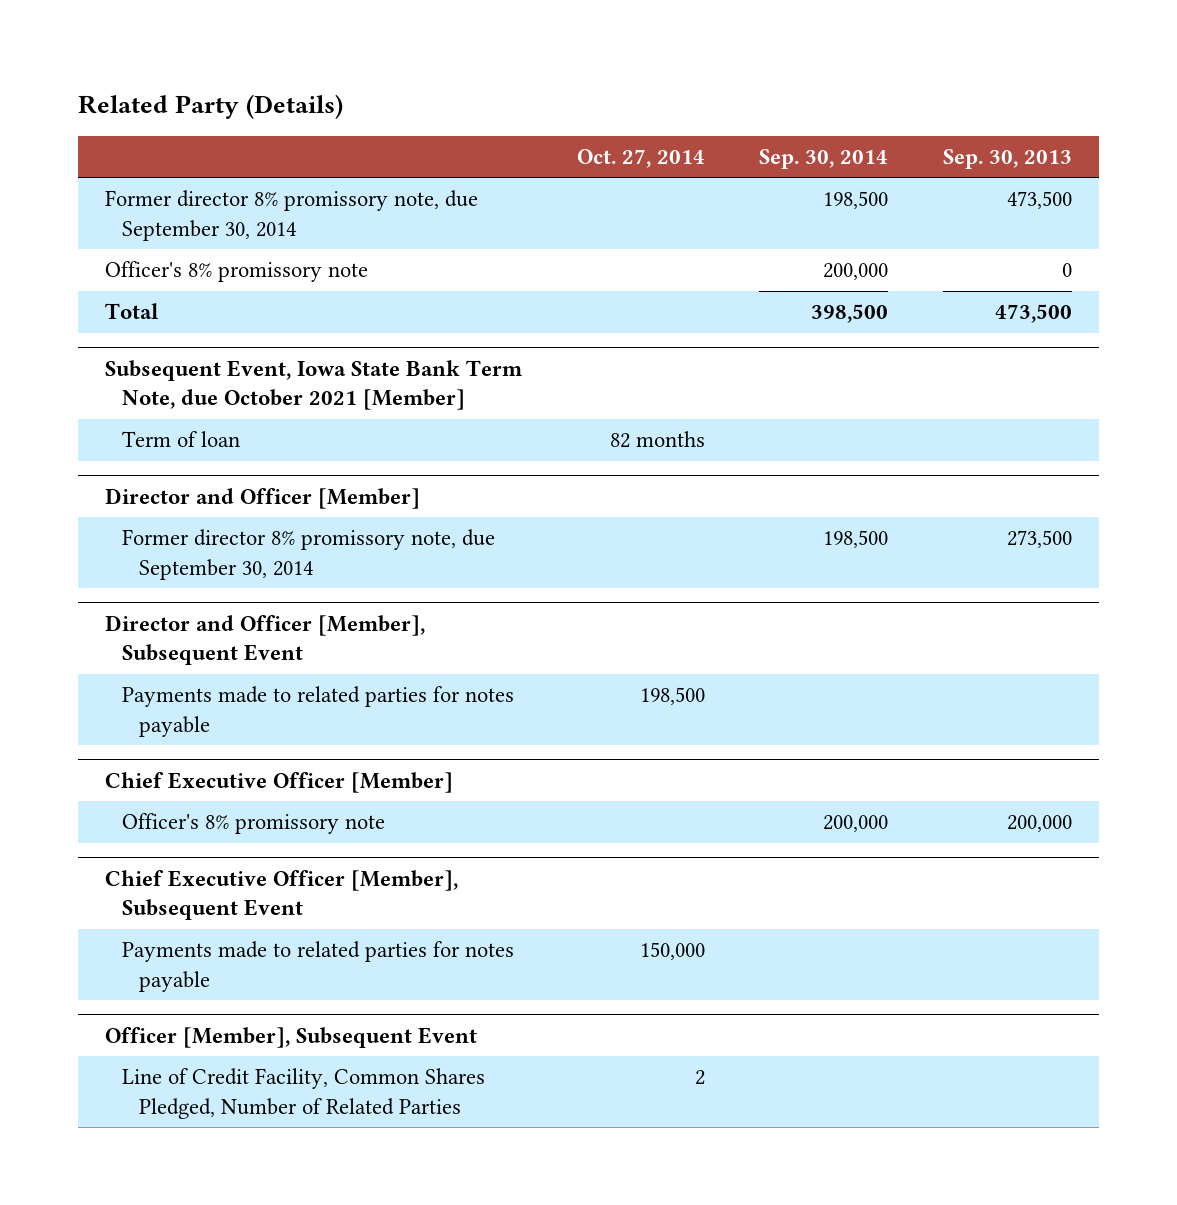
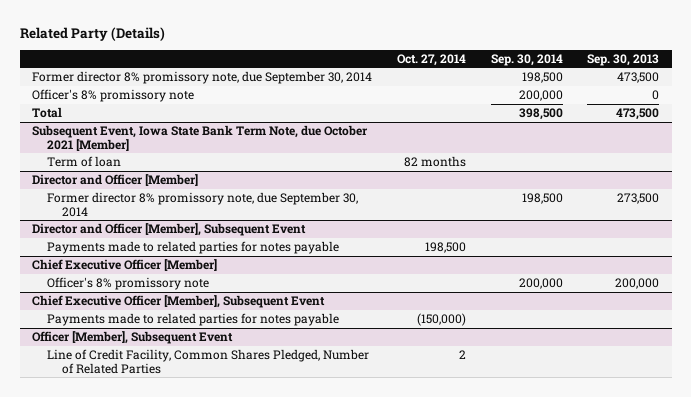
[639,942,705,961] 150,000 -> [416,313,466,327] (150,000)

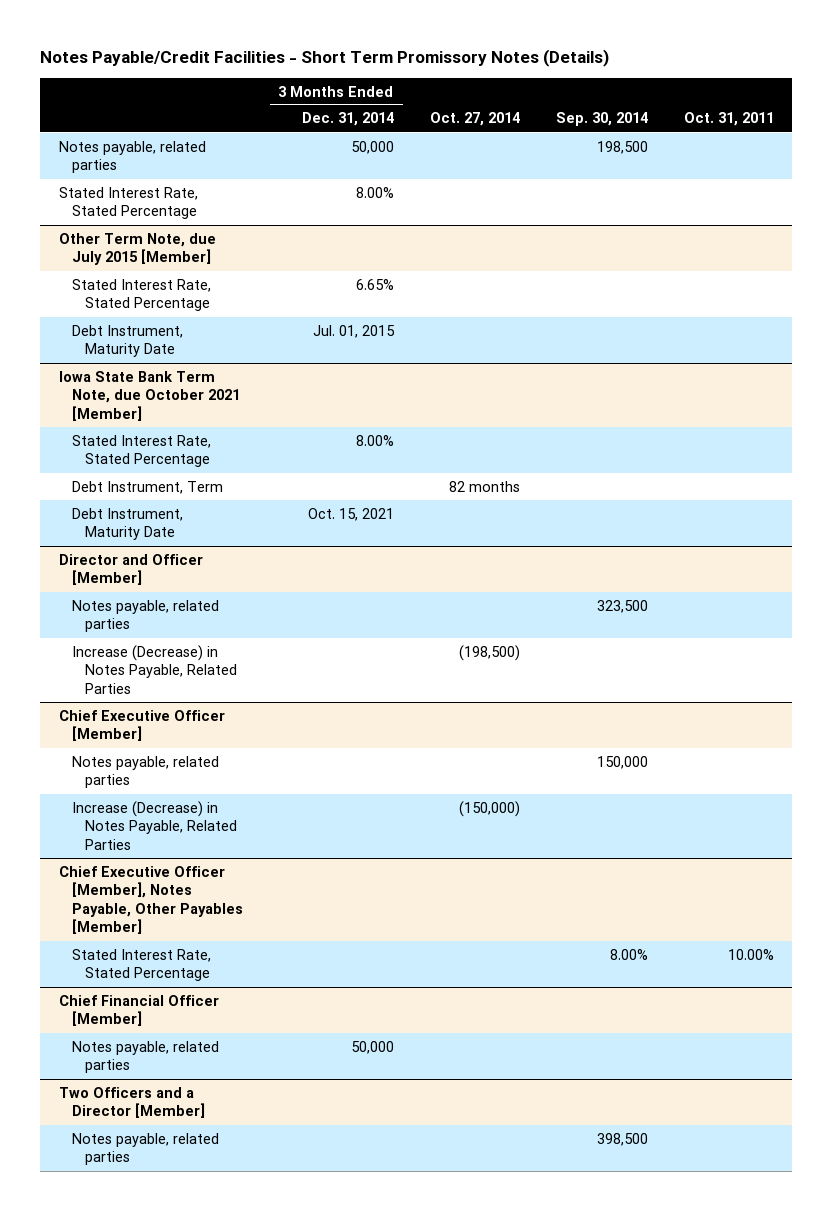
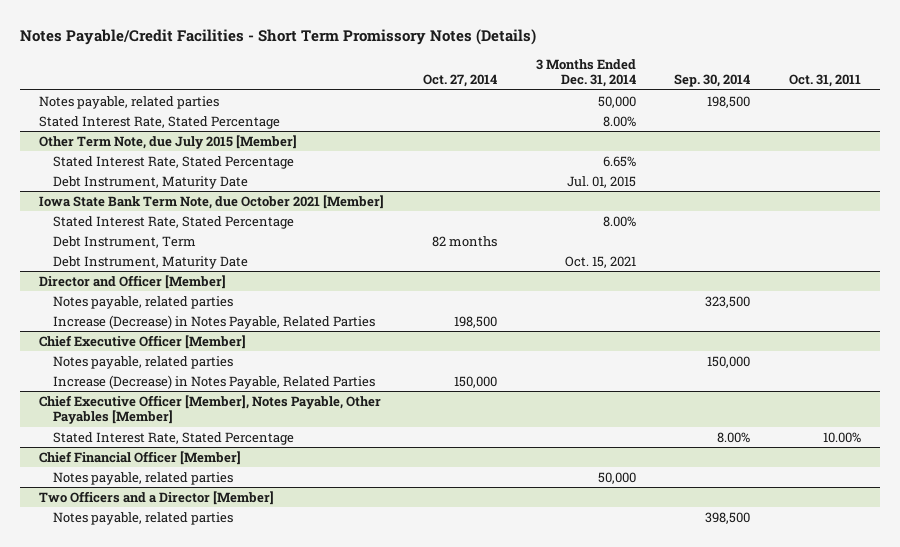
[458,644,520,661] (198,500) -> [454,315,498,328] 198,500
[458,800,520,817] (150,000) -> [454,375,498,388] 150,000

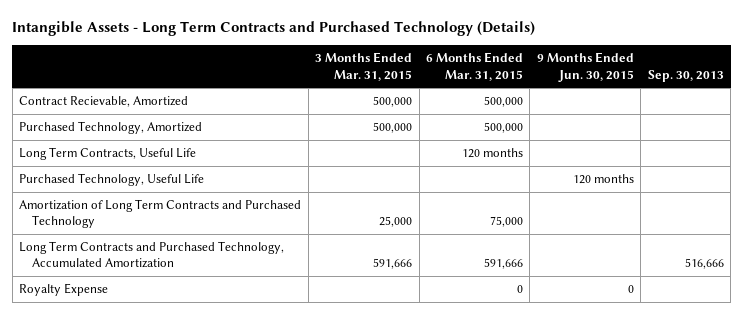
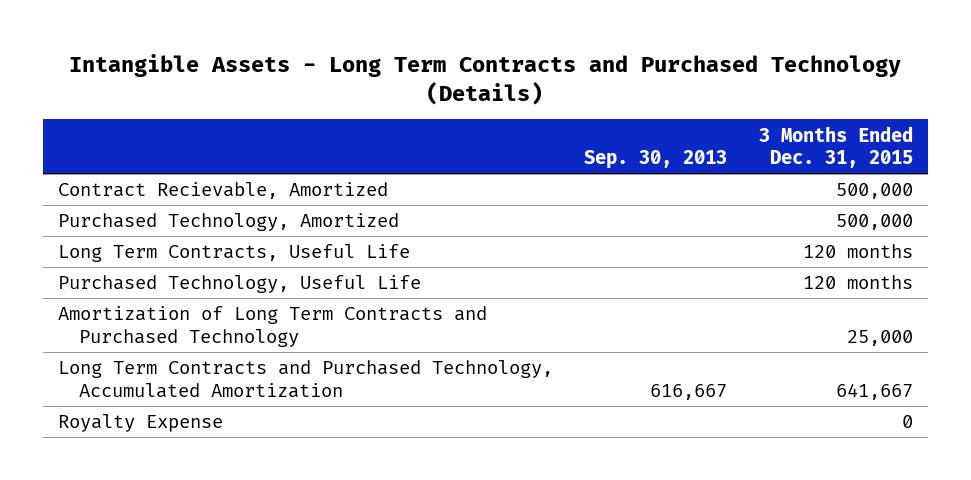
[315,52,413,81] 3 Months Ended Mar. 31, 2015 -> none
[425,52,523,81] 6 Months Ended Mar. 31, 2015 -> none
[536,52,634,82] 9 Months Ended Jun. 30, 2015 -> none
none -> [758,125,913,168] 3 Months Ended Dec. 31, 2015
[684,258,724,270] 516,666 -> [650,383,728,400] 616,667

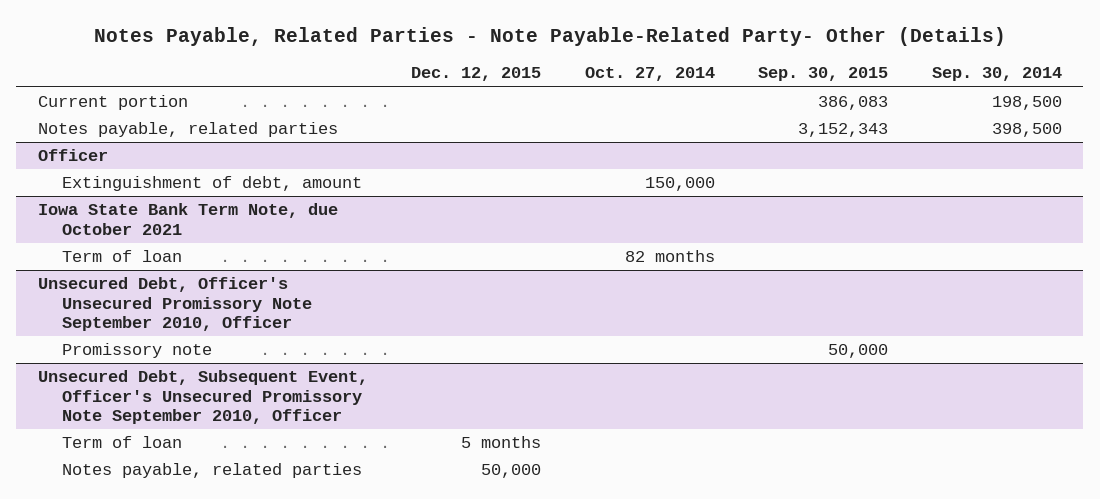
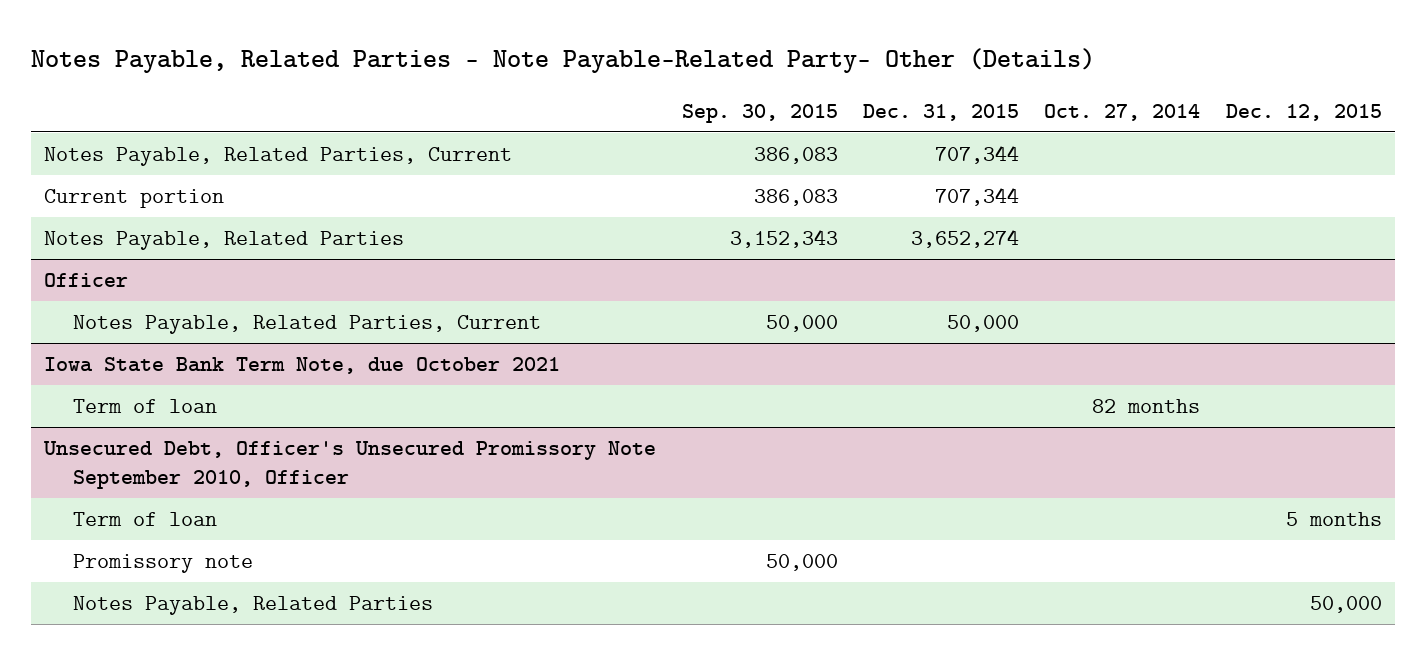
[931,67,1062,82] Sep. 30, 2014 -> none
none -> [862,103,1019,121] Dec. 31, 2015
none -> [44,146,513,166] Notes Payable, Related Parties, Current
[37,122,338,138] Notes payable, related parties -> [44,230,405,250] Notes Payable, Related Parties
[61,176,362,192] Extinguishment of debt, amount -> none
none -> [73,314,542,334] Notes Payable, Related Parties, Current
none -> [73,511,218,526] Term of loan
[37,370,368,425] Unsecured Debt, Subsequent Event, Officer's Unsecured Promissory Note September 2010, Officer -> none
[61,436,182,449] Term of loan -> none
[61,463,362,479] Notes payable, related parties -> none
none -> [73,595,434,615] Notes Payable, Related Parties

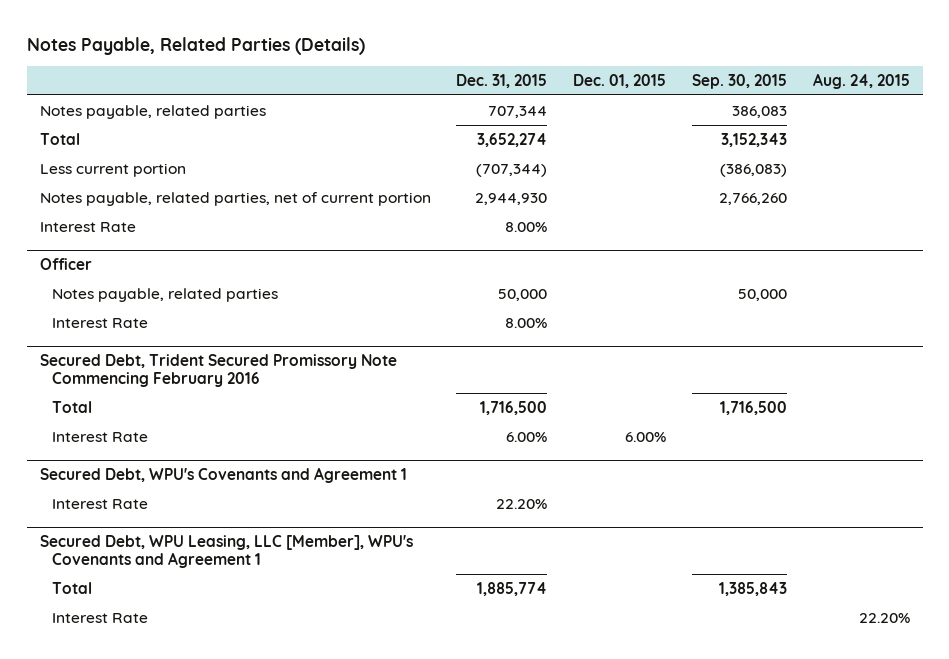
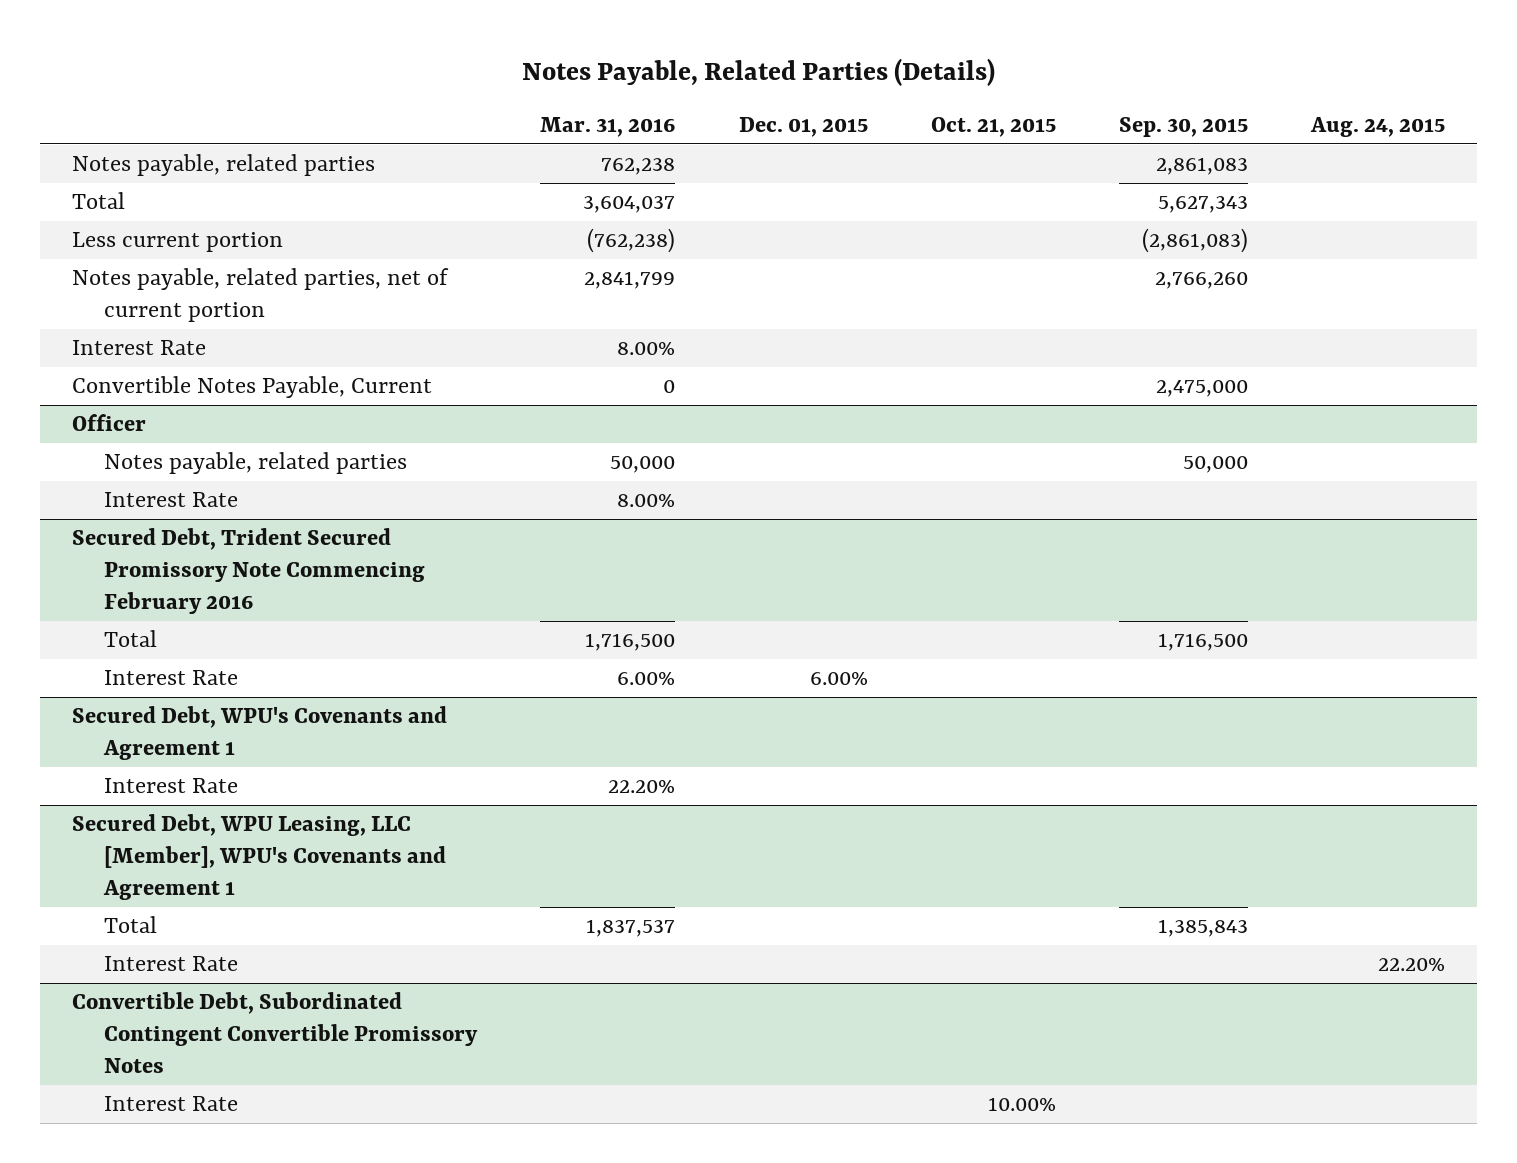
[456,73,548,88] Dec. 31, 2015 -> none
none -> [540,116,676,137] Mar. 31, 2016
none -> [930,116,1056,137] Oct. 21, 2015
[731,105,787,118] 386,083 -> [1156,157,1249,176] 2,861,083
[720,132,787,147] 3,152,343 -> [1158,196,1249,214] 5,627,343
[719,163,787,177] (386,083) -> [1142,228,1249,254] (2,861,083)
none -> [71,376,432,399] Convertible Notes Payable, Current
none -> [71,992,479,1073] Convertible Debt, Subordinated Contingent Convertible Promissory Notes
none -> [104,1096,239,1112] Interest Rate

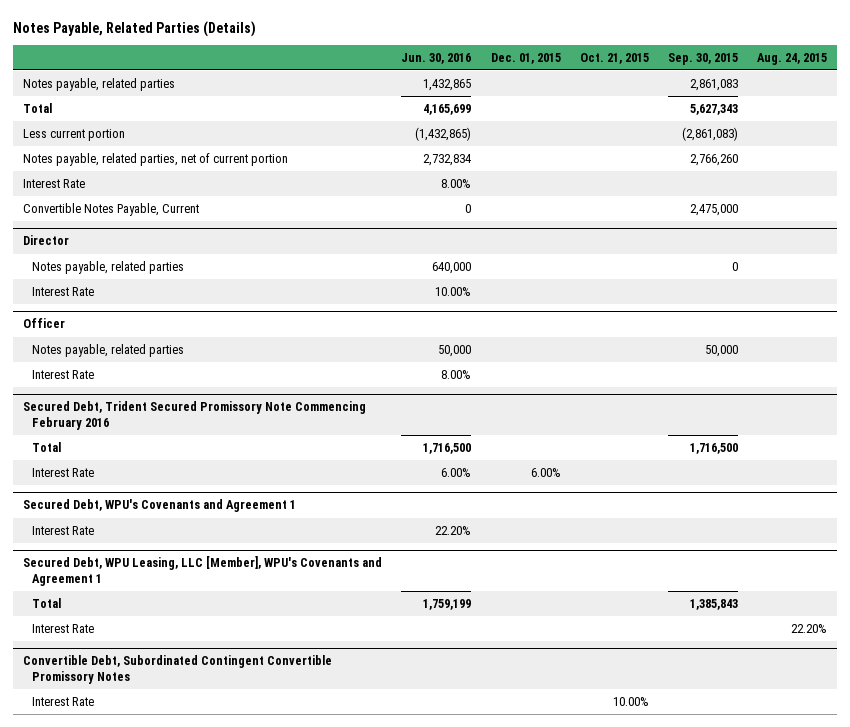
[540,116,676,137] Mar. 31, 2016 -> none
none -> [401,52,472,64] Jun. 30, 2016
none -> [23,235,70,246] Director
none -> [32,260,185,274] Notes payable, related parties
none -> [32,286,95,296] Interest Rate

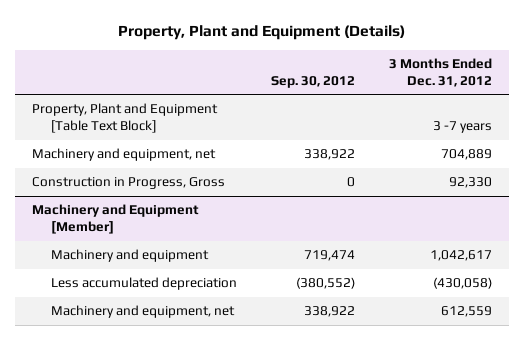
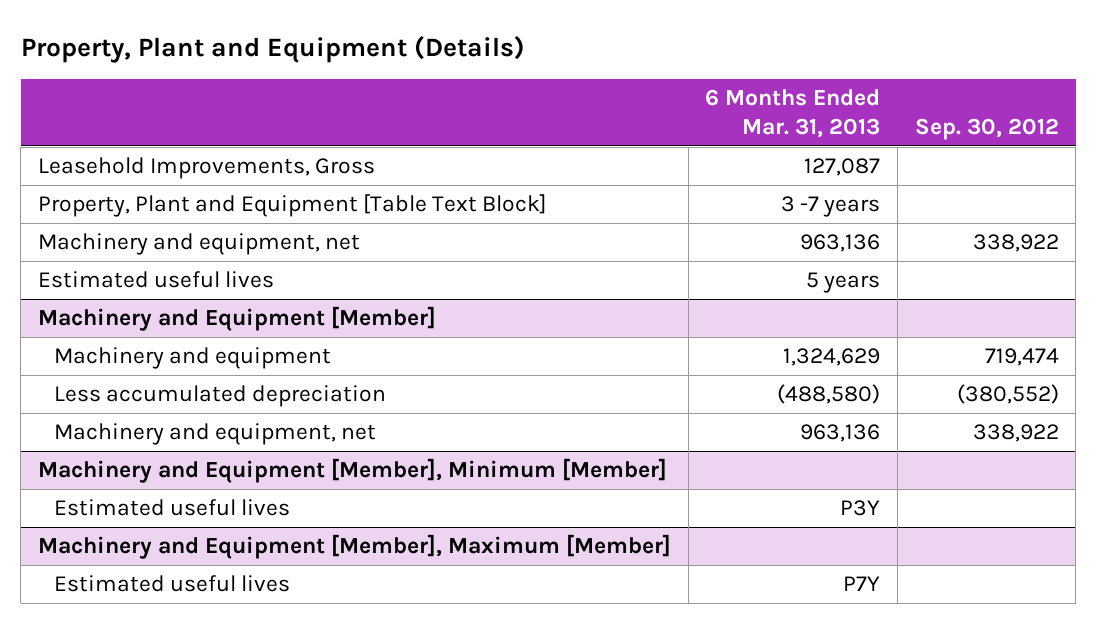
[389,57,493,87] 3 Months Ended Dec. 31, 2012 -> none
none -> [705,89,881,139] 6 Months Ended Mar. 31, 2013
none -> [37,157,375,180] Leasehold Improvements, Gross
[31,177,225,190] Construction in Progress, Gross -> none
none -> [37,271,274,289] Estimated useful lives
none -> [37,458,667,484] Machinery and Equipment [Member], Minimum [Member]
none -> [54,499,291,517] Estimated useful lives
none -> [37,534,671,560] Machinery and Equipment [Member], Maximum [Member]
none -> [54,575,291,593] Estimated useful lives

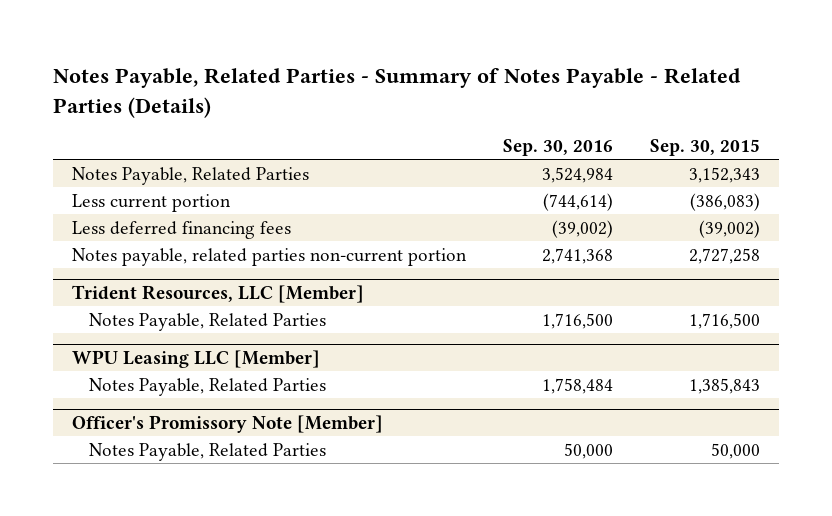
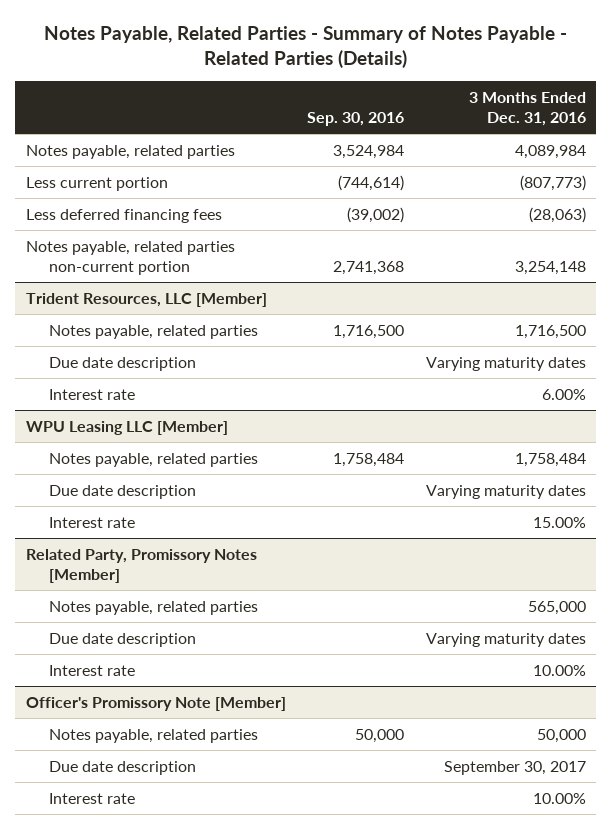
[650,138,761,156] Sep. 30, 2015 -> none
none -> [468,91,586,127] 3 Months Ended Dec. 31, 2016
[71,166,309,185] Notes Payable, Related Parties -> [25,144,235,159] Notes payable, related parties
[89,312,327,331] Notes Payable, Related Parties -> [49,324,259,339] Notes payable, related parties
none -> [49,356,197,371] Due date description
none -> [49,388,136,400] Interest rate
[89,377,327,396] Notes Payable, Related Parties -> [49,452,259,467] Notes payable, related parties
none -> [49,484,197,499] Due date description
none -> [49,516,136,528] Interest rate
none -> [25,548,257,583] Related Party, Promissory Notes [Member]
none -> [49,600,259,615] Notes payable, related parties
none -> [49,632,197,647] Due date description
none -> [49,664,136,676] Interest rate
[89,442,327,461] Notes Payable, Related Parties -> [49,728,259,743] Notes payable, related parties
none -> [49,760,197,775] Due date description
none -> [49,792,136,804] Interest rate

